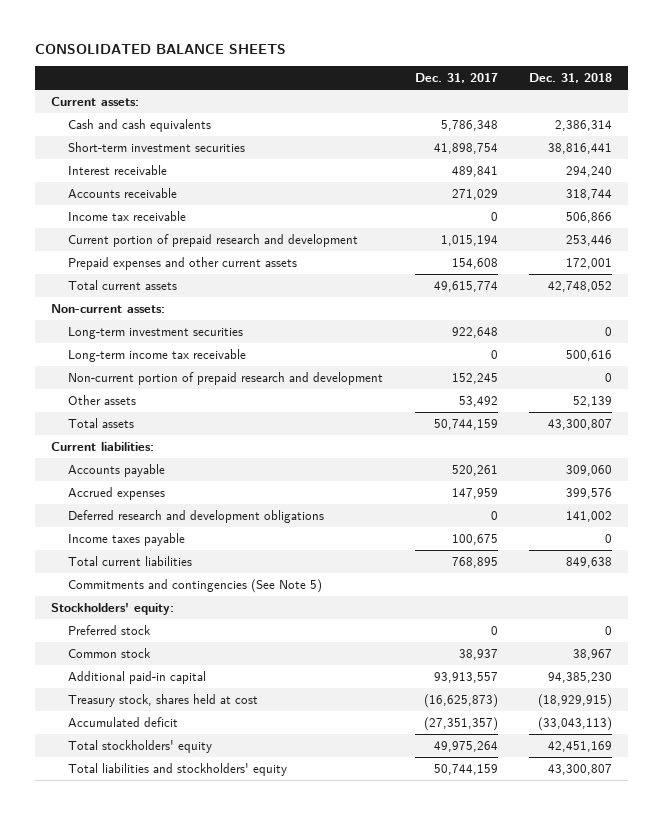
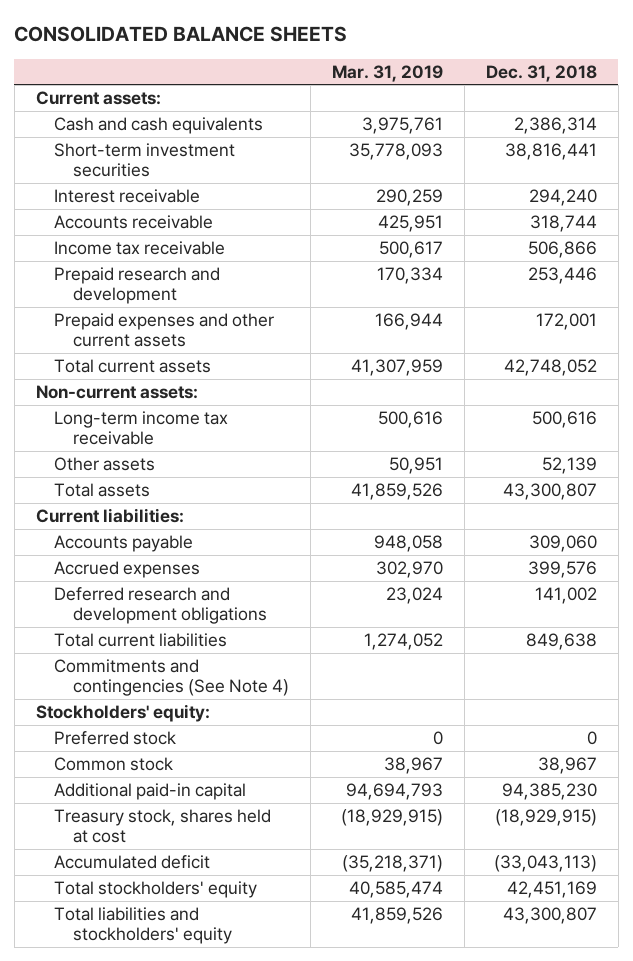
[414,73,498,84] Dec. 31, 2017 -> none
none -> [332,64,444,82] Mar. 31, 2019
[68,233,359,247] Current portion of prepaid research and development -> [54,266,221,305] Prepaid research and development
[68,326,244,339] Long-term investment securities -> none
[68,371,384,385] Non-current portion of prepaid research and development -> none
[68,532,186,546] Income taxes payable -> none
[68,578,323,593] Commitments and contingencies (See Note 5) -> [54,658,290,697] Commitments and contingencies (See Note 4)

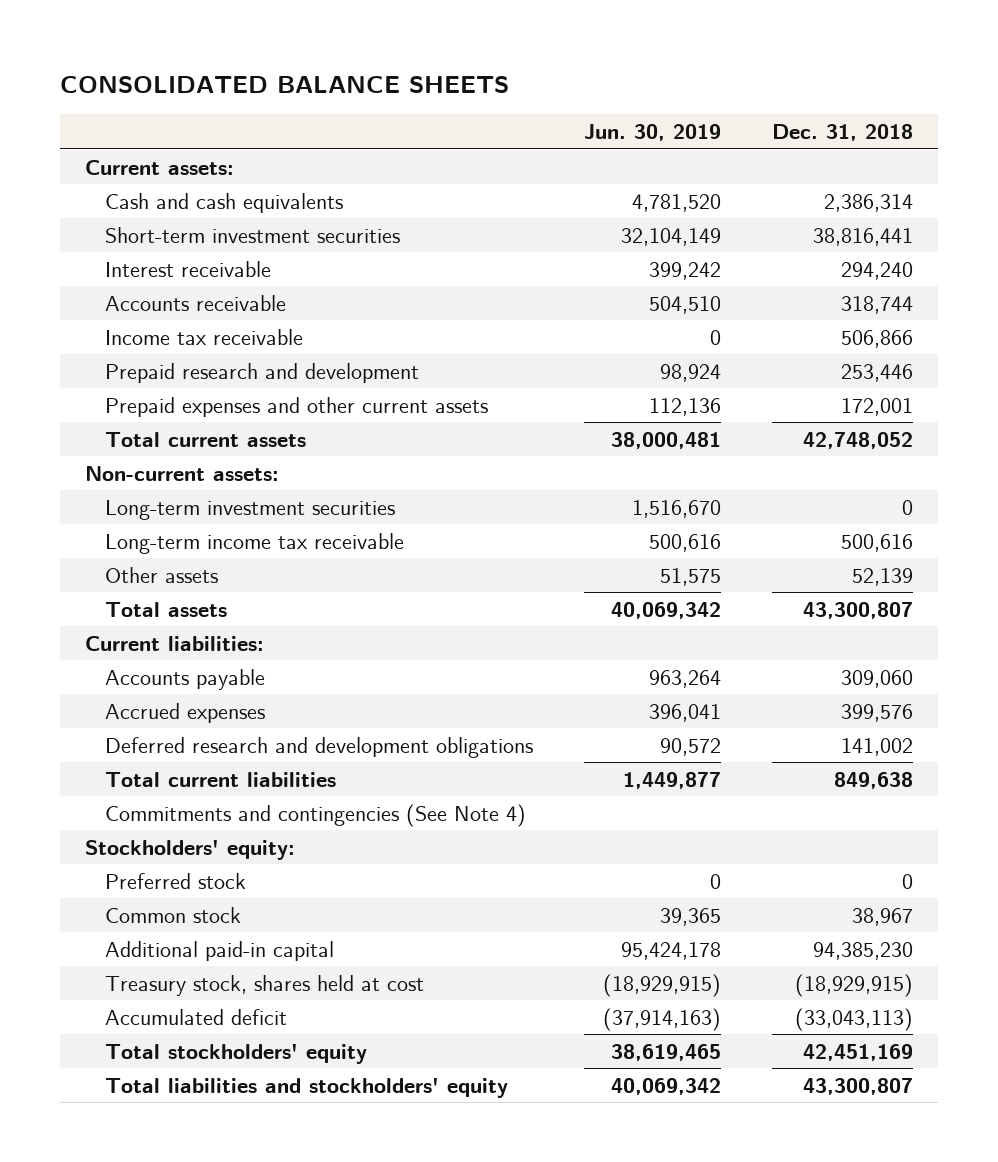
[332,64,444,82] Mar. 31, 2019 -> none
none -> [584,123,722,141] Jun. 30, 2019
none -> [105,499,396,520] Long-term investment securities

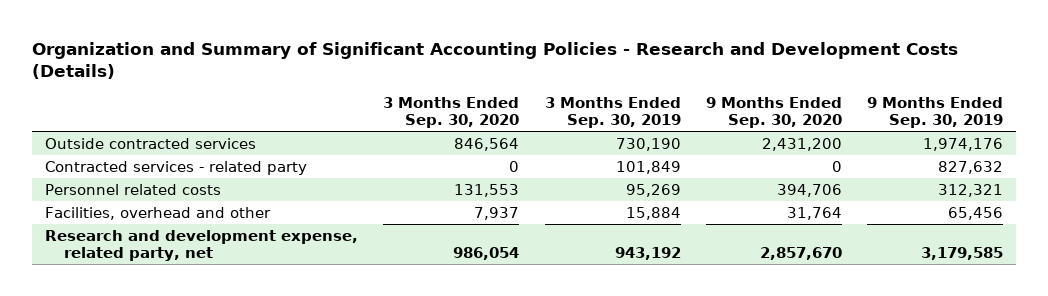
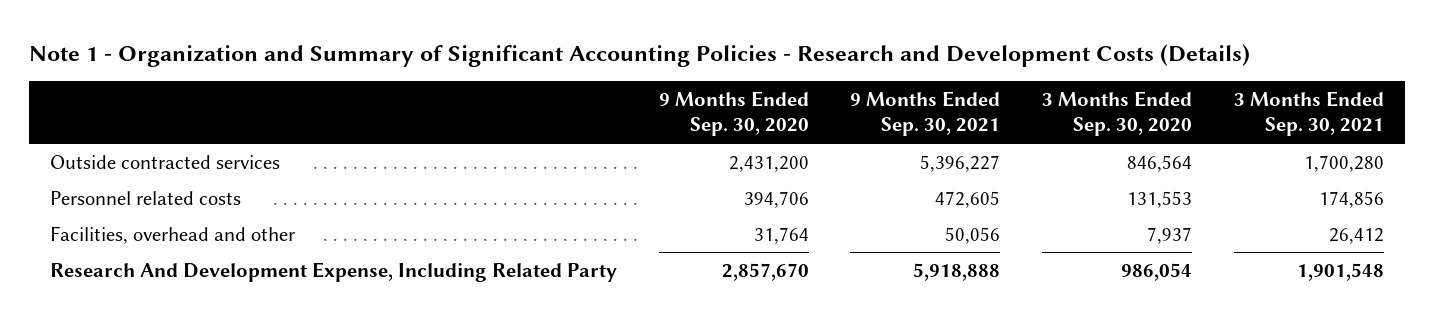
[32,41,959,79] Organization and Summary of Significant Accounting Policies - Research and Development Costs (Details) -> [29,43,1251,67] Note 1 - Organization and Summary of Significant Accounting Policies - Research and Development Costs (Details)
[544,96,681,128] 3 Months Ended Sep. 30, 2019 -> none
[867,96,1004,128] 9 Months Ended Sep. 30, 2019 -> none
none -> [850,91,1001,137] 9 Months Ended Sep. 30, 2021
none -> [1233,91,1384,137] 3 Months Ended Sep. 30, 2021
[45,160,308,175] Contracted services - related party -> none
[45,229,359,261] Research and development expense, related party, net -> [50,261,618,282] Research And Development Expense, Including Related Party

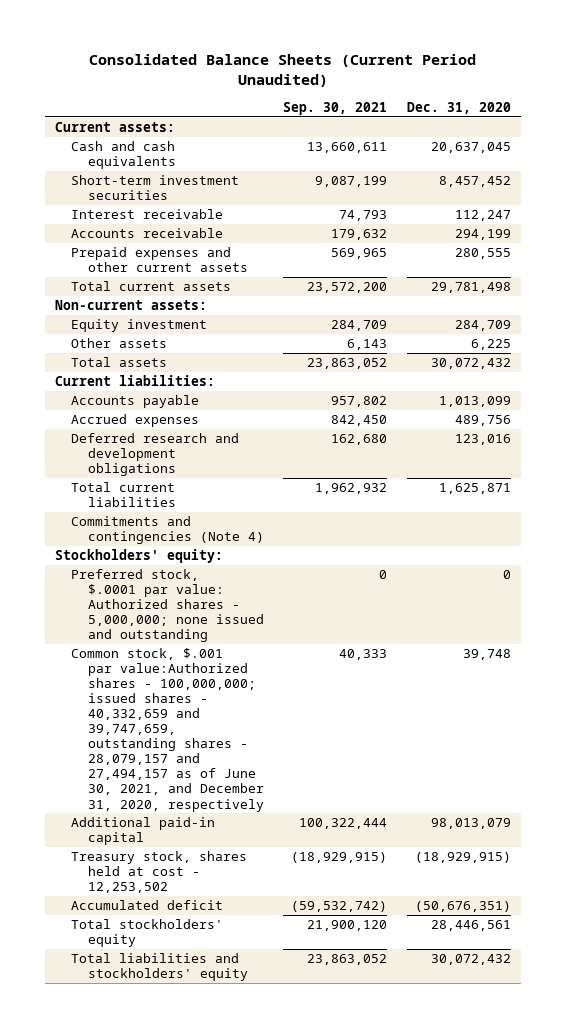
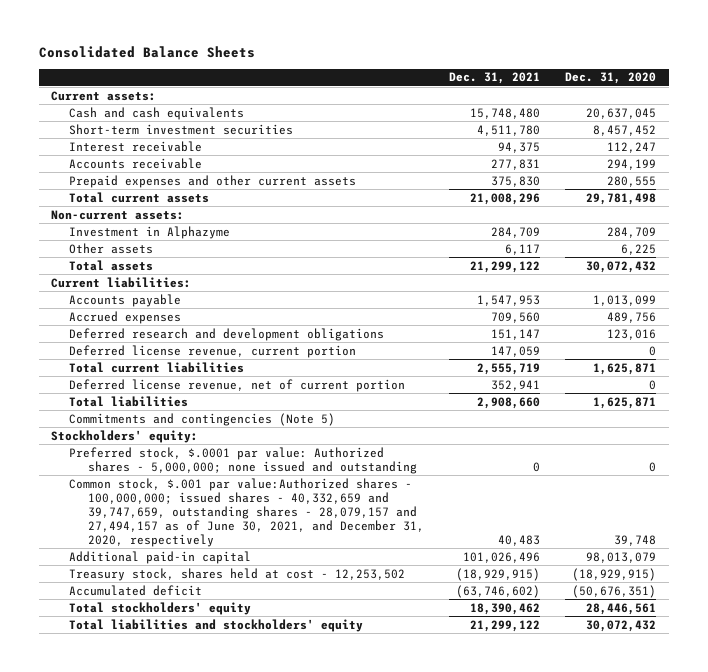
[88,54,476,88] Consolidated Balance Sheets (Current Period Unaudited) -> [38,45,255,58] Consolidated Balance Sheets
[283,102,388,116] Sep. 30, 2021 -> none
none -> [449,72,541,85] Dec. 31, 2021
[71,318,208,332] Equity investment -> [69,225,231,239] Investment in Alphazyme
none -> [69,344,357,358] Deferred license revenue, current portion
none -> [69,378,406,392] Deferred license revenue, net of current portion
none -> [69,395,189,407] Total liabilities
[71,515,264,545] Commitments and contingencies (Note 4) -> [69,412,336,426] Commitments and contingencies (Note 5)

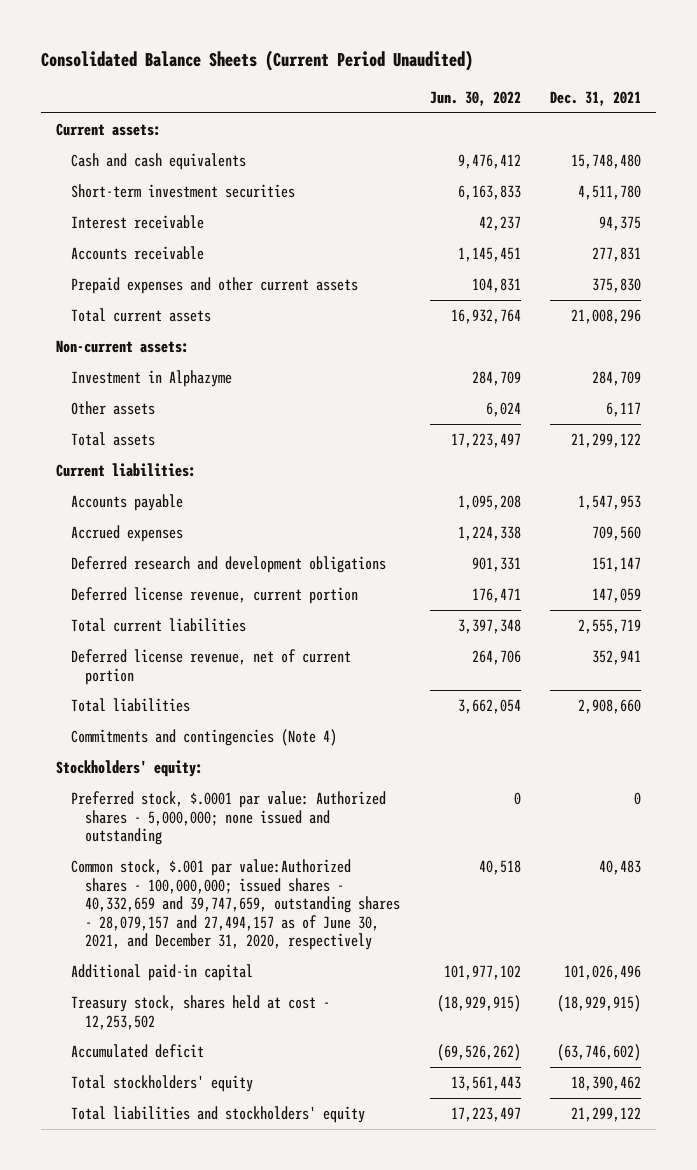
[38,45,255,58] Consolidated Balance Sheets -> [41,50,474,72] Consolidated Balance Sheets (Current Period Unaudited)
[565,72,657,85] Dec. 31, 2020 -> none
none -> [429,91,521,107] Jun. 30, 2022
[69,412,336,426] Commitments and contingencies (Note 5) -> [70,728,337,746] Commitments and contingencies (Note 4)

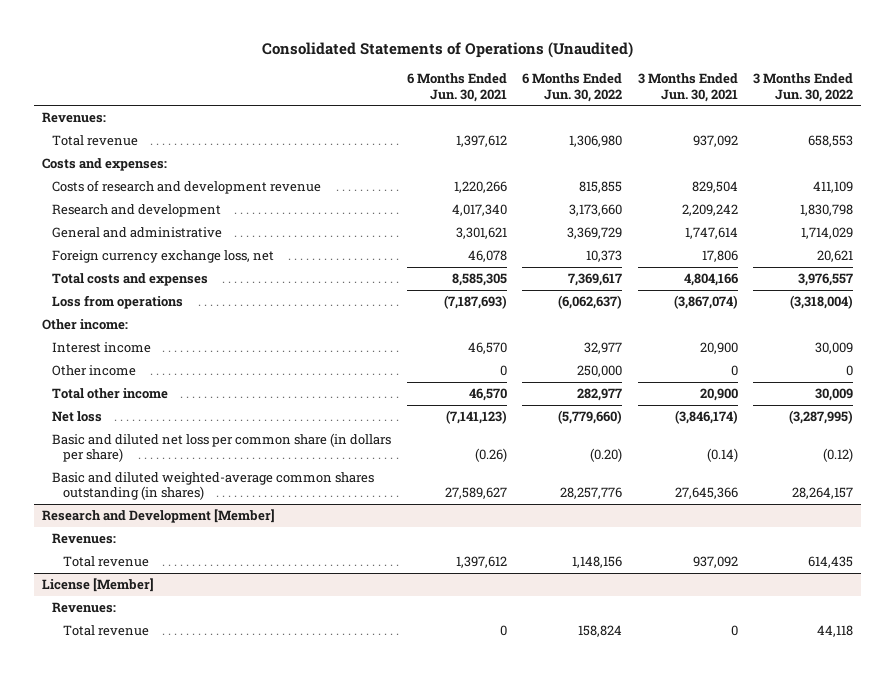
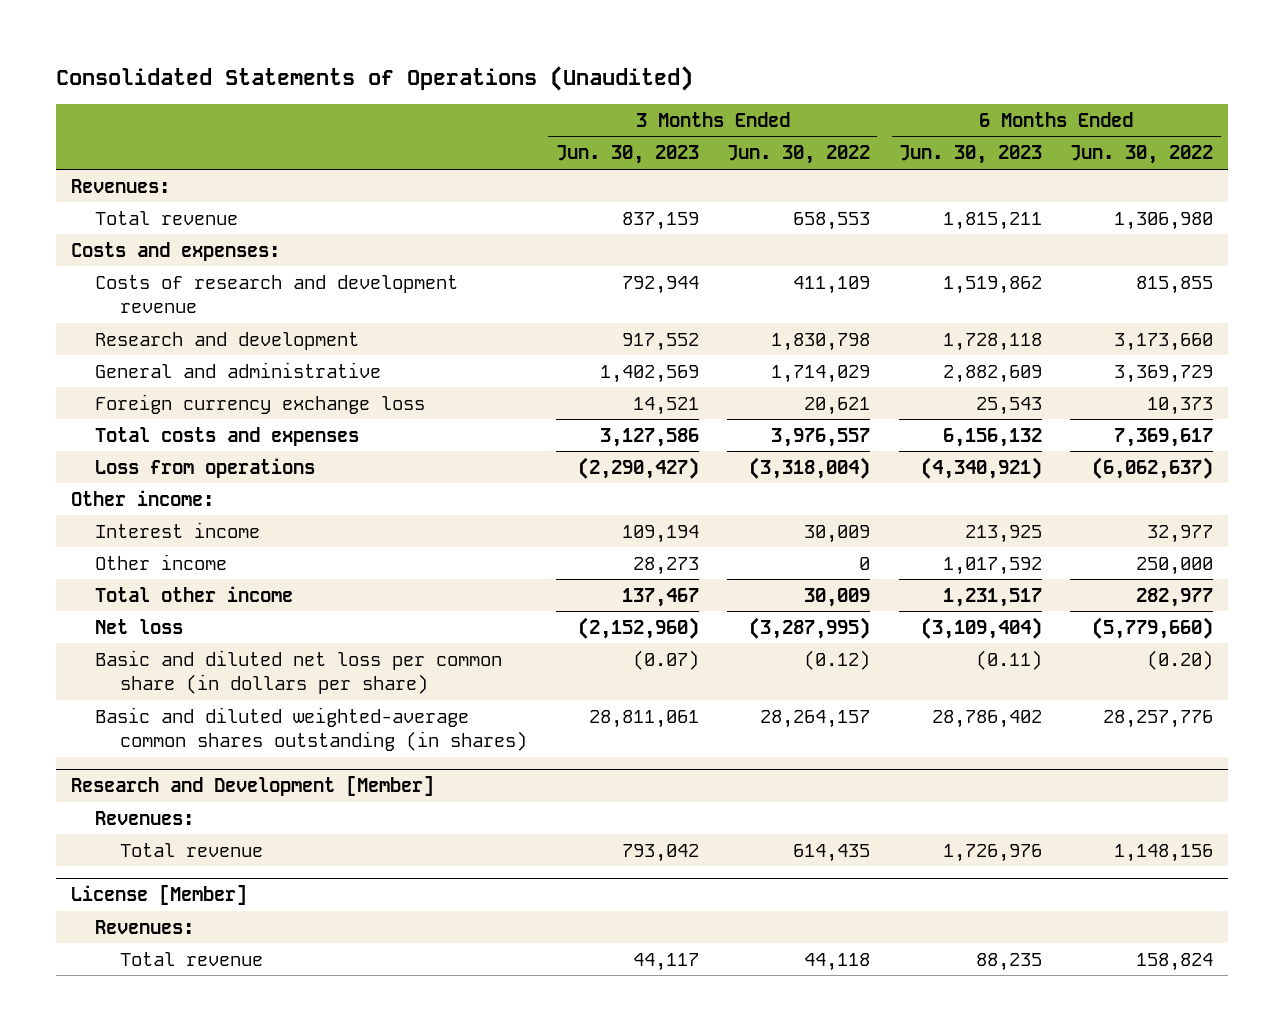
[406,73,507,102] 6 Months Ended Jun. 30, 2021 -> none
[637,73,738,102] 3 Months Ended Jun. 30, 2021 -> none
none -> [555,145,699,165] Jun. 30, 2023
none -> [898,145,1042,165] Jun. 30, 2023
[52,249,275,263] Foreign currency exchange loss, net -> [95,393,426,414] Foreign currency exchange loss

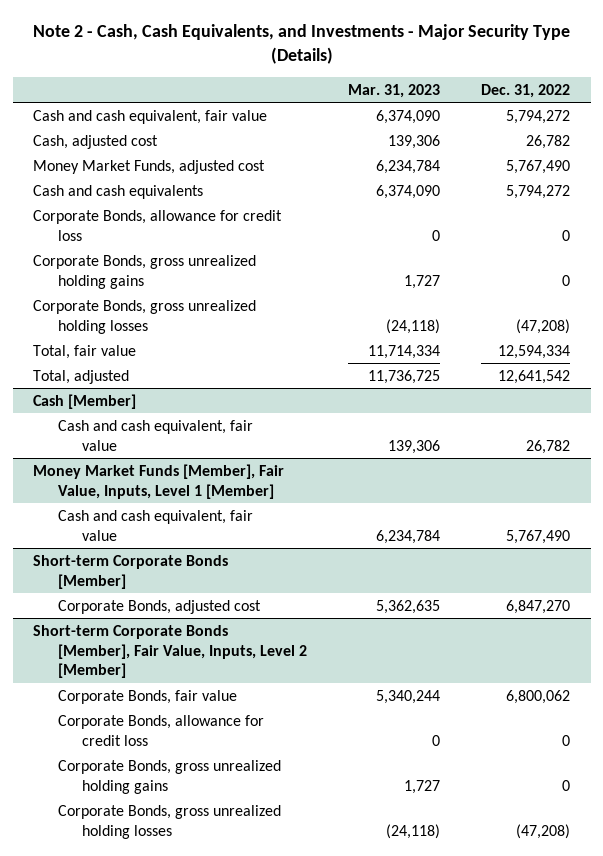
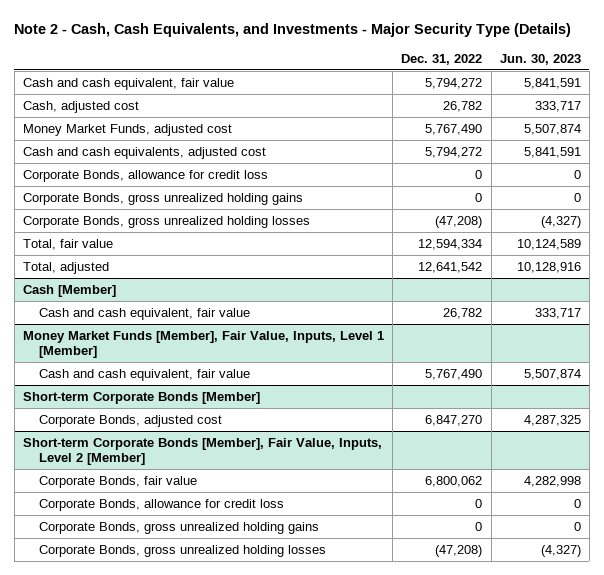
[347,83,440,98] Mar. 31, 2023 -> none
none -> [499,53,581,65] Jun. 30, 2023
[33,184,204,199] Cash and cash equivalents -> [22,146,266,159] Cash and cash equivalents, adjusted cost

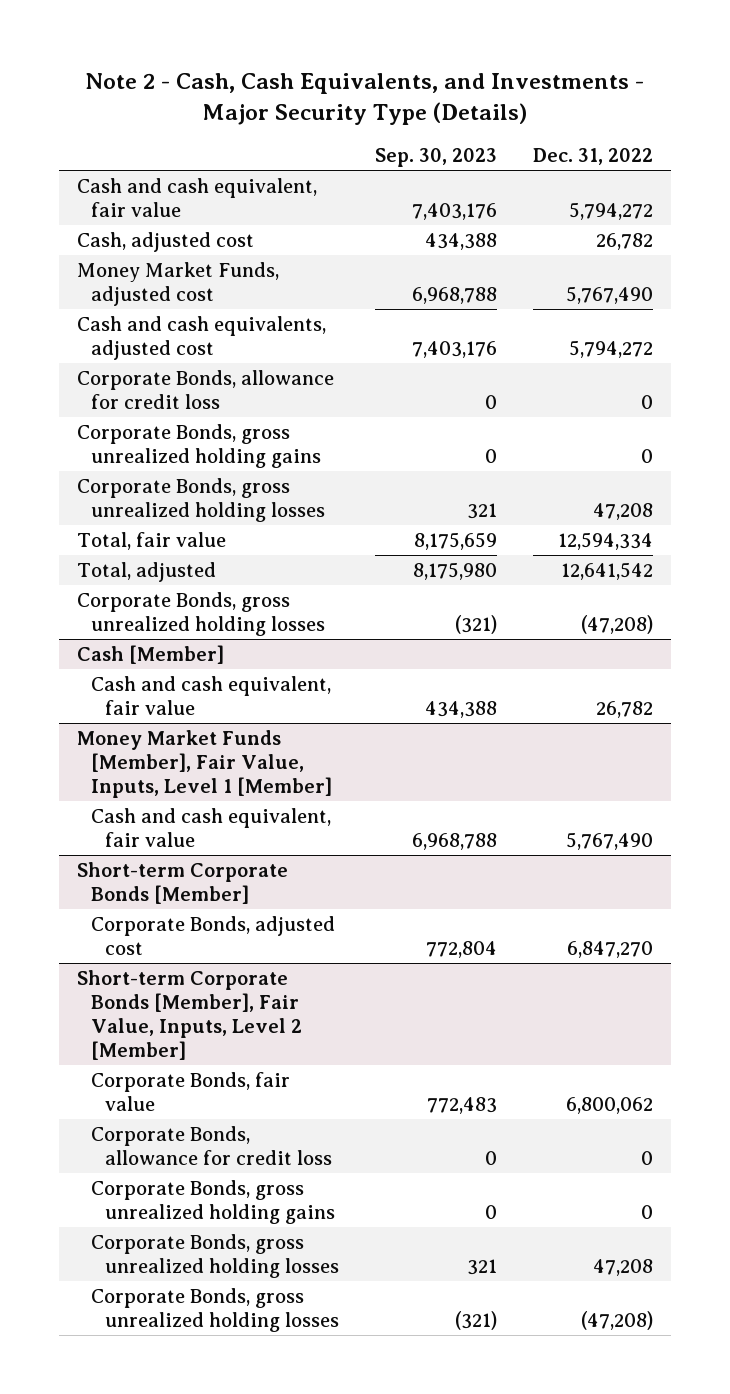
[499,53,581,65] Jun. 30, 2023 -> none
none -> [375,147,498,167] Sep. 30, 2023
none -> [76,477,325,522] Corporate Bonds, gross unrealized holding losses
[22,215,310,228] Corporate Bonds, gross unrealized holding losses -> [76,591,325,636] Corporate Bonds, gross unrealized holding losses
none -> [90,1233,339,1278] Corporate Bonds, gross unrealized holding losses

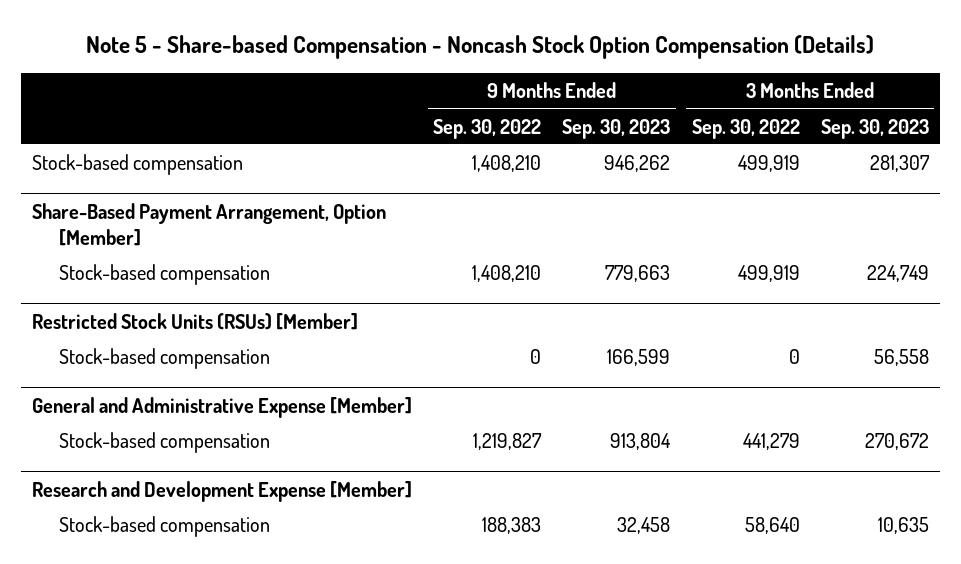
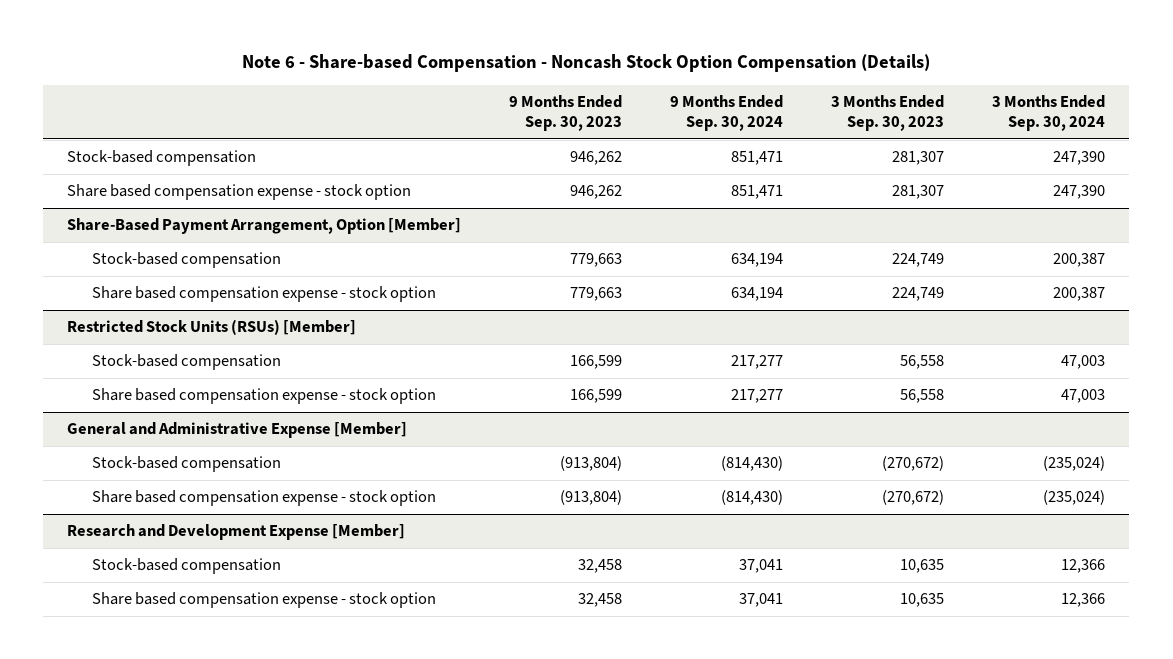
[86,34,875,59] Note 5 - Share-based Compensation - Noncash Stock Option Compensation (Details) -> [242,54,931,73] Note 6 - Share-based Compensation - Noncash Stock Option Compensation (Details)
[433,118,542,139] Sep. 30, 2022 -> none
[691,118,800,139] Sep. 30, 2022 -> none
none -> [670,94,784,132] 9 Months Ended Sep. 30, 2024
none -> [992,94,1106,132] 3 Months Ended Sep. 30, 2024
none -> [67,184,412,201] Share based compensation expense - stock option
none -> [92,286,437,303] Share based compensation expense - stock option
none -> [92,388,437,405] Share based compensation expense - stock option
[610,433,672,451] 913,804 -> [560,456,623,472] (913,804)
[864,433,929,451] 270,672 -> [882,456,945,472] (270,672)
none -> [92,490,437,507] Share based compensation expense - stock option
none -> [92,592,437,609] Share based compensation expense - stock option

